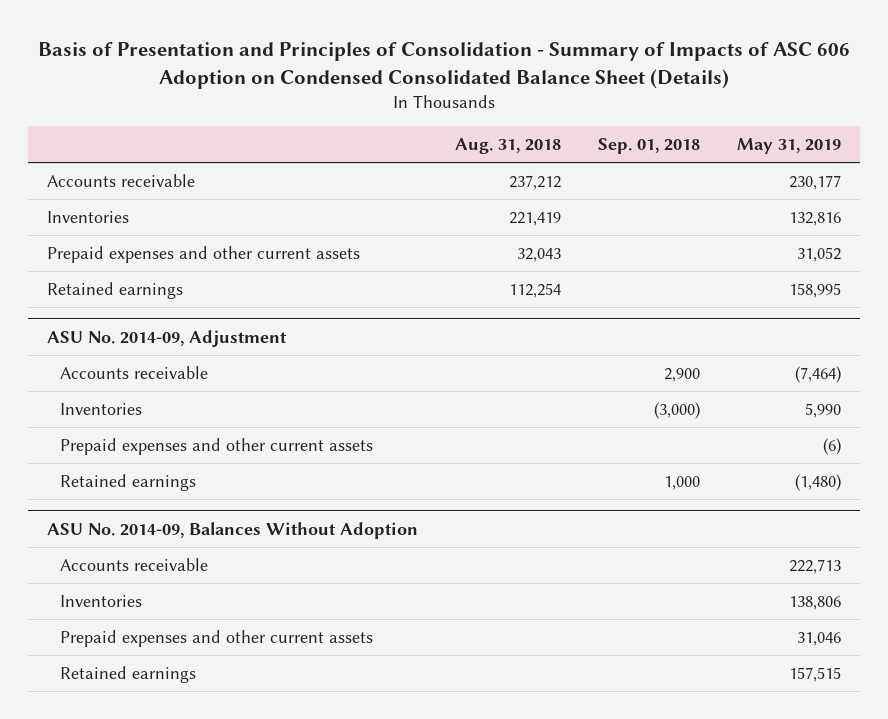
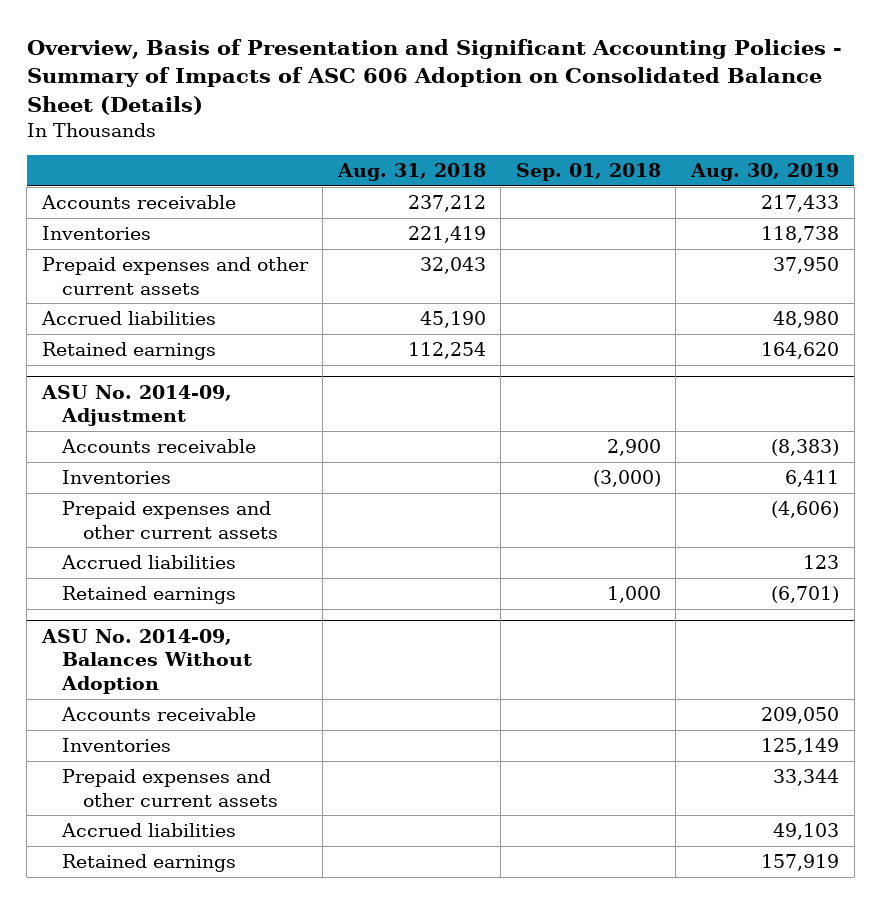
[38,42,851,89] Basis of Presentation and Principles of Consolidation - Summary of Impacts of ASC 606 Adoption on Condensed Consolidated Balance Sheet (Details) -> [26,38,842,115] Overview, Basis of Presentation and Significant Accounting Policies - Summary of Impacts of ASC 606 Adoption on Consolidated Balance Sheet (Details)
[737,137,842,154] May 31, 2019 -> none
none -> [690,163,840,182] Aug. 30, 2019
none -> [40,311,216,326] Accrued liabilities
none -> [61,555,237,570] Accrued liabilities
none -> [61,823,237,838] Accrued liabilities

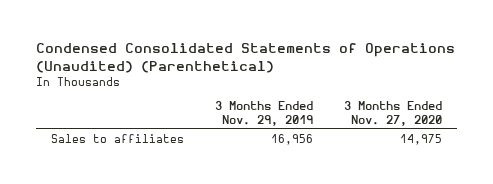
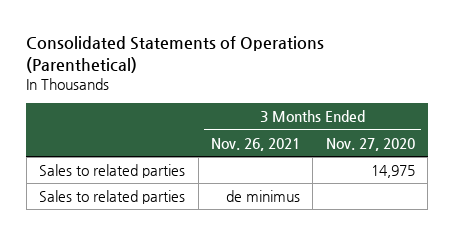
[36,43,456,73] Condensed Consolidated Statements of Operations (Unaudited) (Parenthetical) -> [26,36,325,74] Consolidated Statements of Operations (Parenthetical)
[215,101,314,126] 3 Months Ended Nov. 29, 2019 -> none
none -> [210,137,300,151] Nov. 26, 2021
[51,134,185,144] Sales to affiliates -> [39,164,186,179] Sales to related parties
none -> [39,190,186,205] Sales to related parties

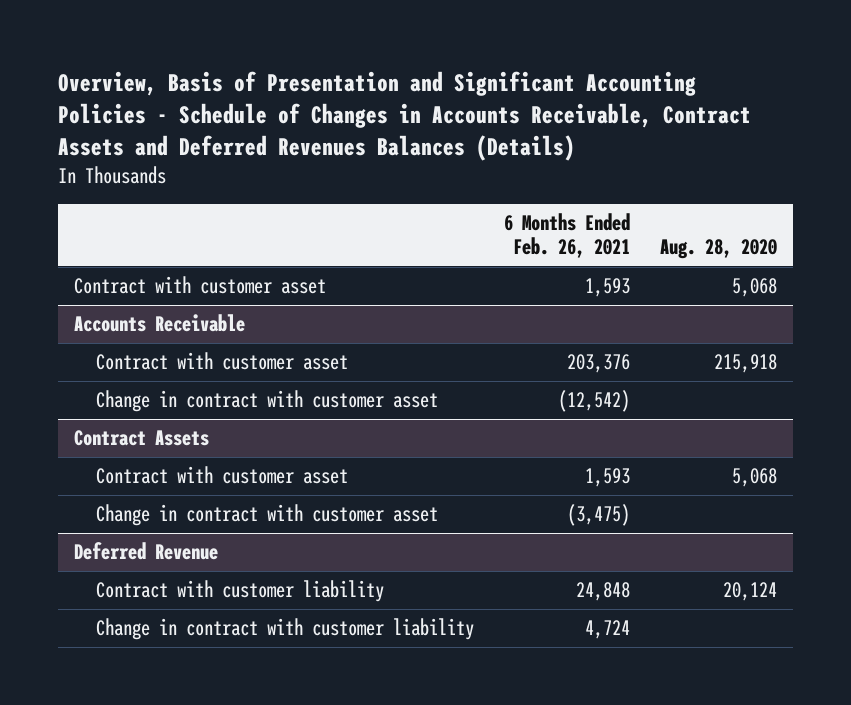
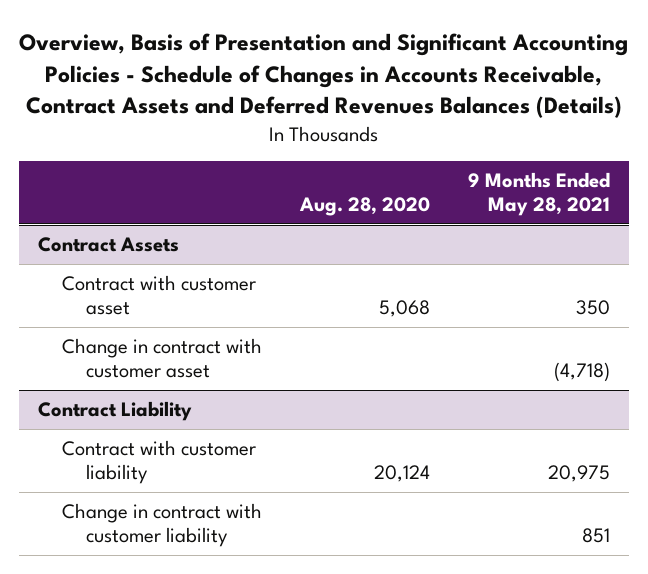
[504,213,631,259] 6 Months Ended Feb. 26, 2021 -> none
none -> [467,172,610,216] 9 Months Ended May 28, 2021
[73,276,326,295] Contract with customer asset -> none
[73,314,245,333] Accounts Receivable -> none
[95,352,348,371] Contract with customer asset -> none
[95,390,438,413] Change in contract with customer asset -> none
[73,542,218,561] Deferred Revenue -> [37,401,192,422] Contract Liability

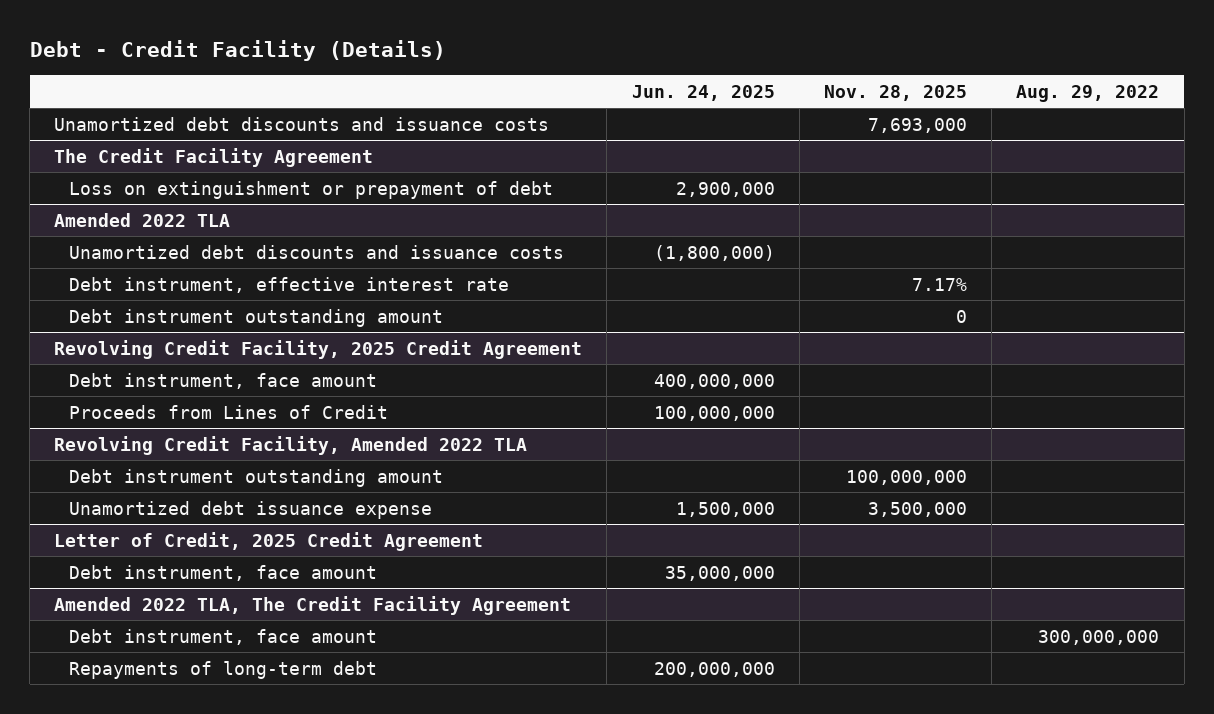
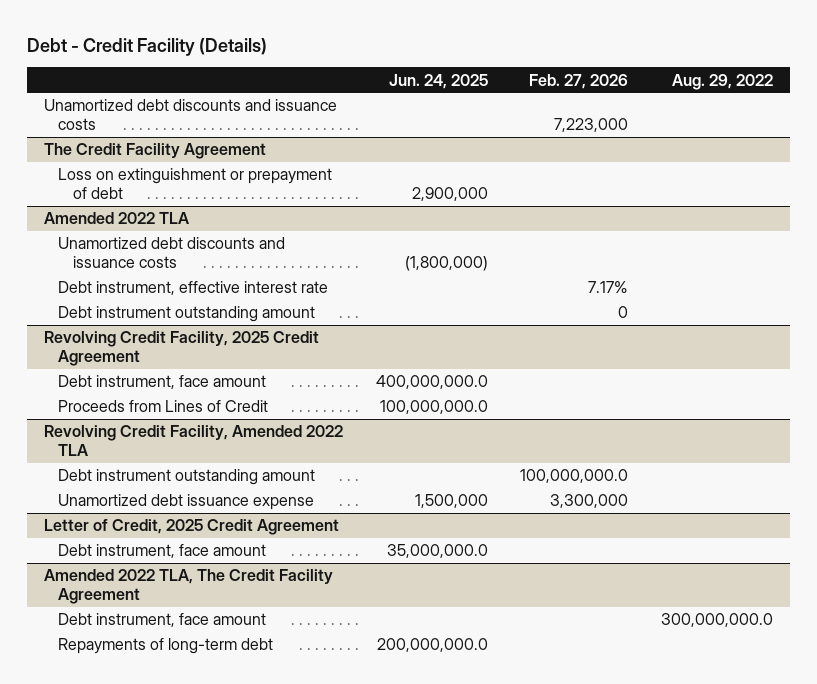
[824,84,968,101] Nov. 28, 2025 -> none
none -> [529,73,629,89] Feb. 27, 2026
[653,373,775,389] 400,000,000 -> [375,375,488,390] 400,000,000.0
[653,405,775,421] 100,000,000 -> [379,400,488,415] 100,000,000.0
[664,565,775,581] 35,000,000 -> [386,544,488,559] 35,000,000.0
[1038,629,1160,645] 300,000,000 -> [661,613,774,628] 300,000,000.0
[653,661,775,677] 200,000,000 -> [376,638,488,653] 200,000,000.0

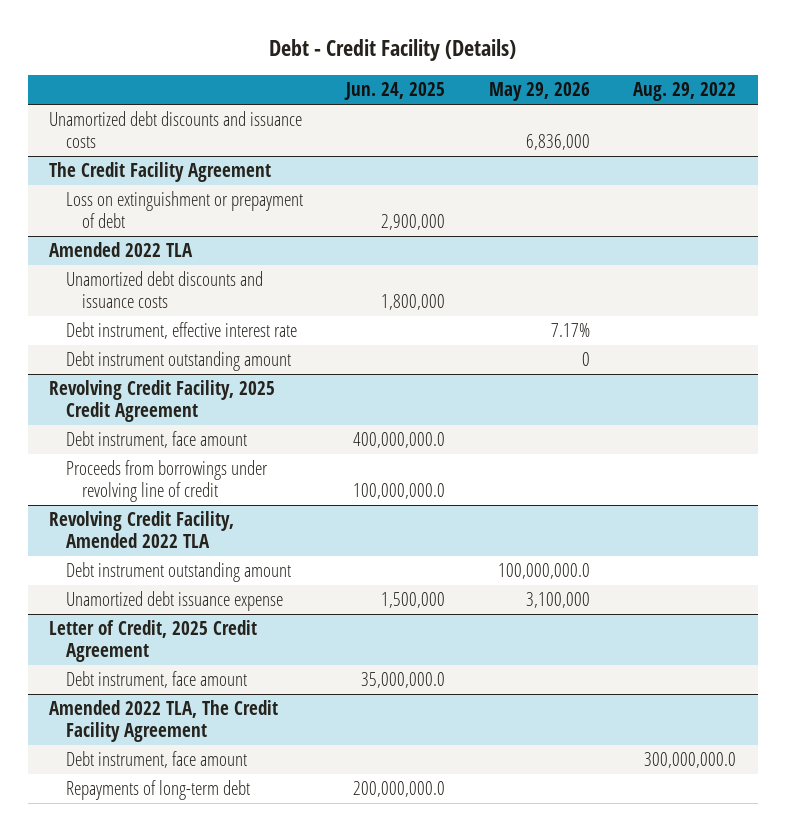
[529,73,629,89] Feb. 27, 2026 -> none
none -> [488,82,590,102] May 29, 2026
[404,256,488,272] (1,800,000) -> [381,293,446,310] 1,800,000
[58,400,269,413] Proceeds from Lines of Credit -> [65,460,268,502] Proceeds from borrowings under revolving line of credit

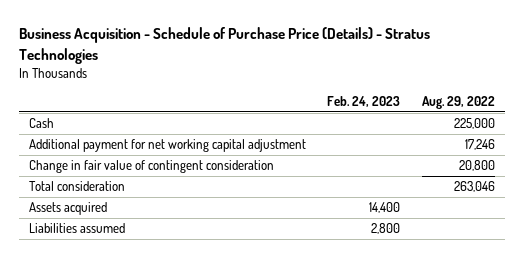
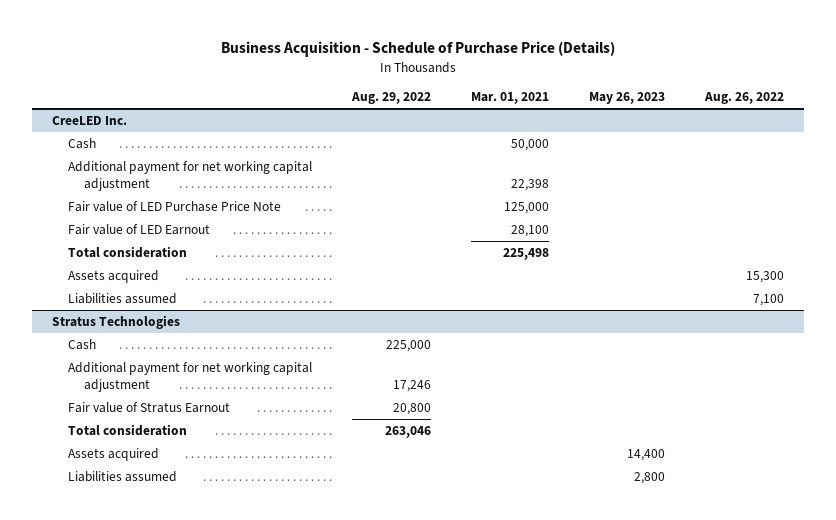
[18,27,430,64] Business Acquisition - Schedule of Purchase Price (Details) - Stratus Technologies -> [221,41,616,58] Business Acquisition - Schedule of Purchase Price (Details)
[327,96,401,108] Feb. 24, 2023 -> none
none -> [471,92,550,105] Mar. 01, 2021
none -> [588,92,665,105] May 26, 2023
none -> [703,92,784,105] Aug. 26, 2022
none -> [52,115,128,125] CreeLED Inc.
none -> [68,137,97,149] Cash
none -> [68,160,313,192] Additional payment for net working capital adjustment
none -> [68,200,282,212] Fair value of LED Purchase Price Note
none -> [68,223,211,235] Fair value of LED Earnout
none -> [68,245,188,258] Total consideration
none -> [68,269,160,283] Assets acquired
none -> [68,292,178,304] Liabilities assumed
none -> [52,314,181,329] Stratus Technologies
[29,160,275,174] Change in fair value of contingent consideration -> [68,401,231,413] Fair value of Stratus Earnout

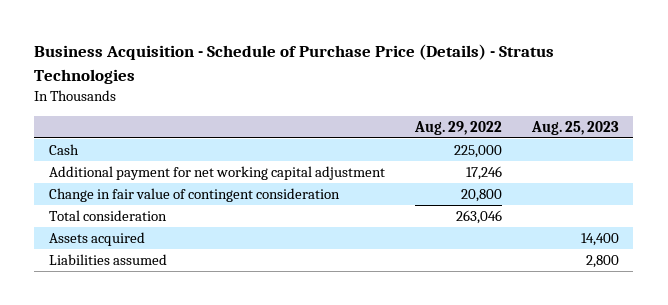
[221,41,616,58] Business Acquisition - Schedule of Purchase Price (Details) -> [34,44,555,84] Business Acquisition - Schedule of Purchase Price (Details) - Stratus Technologies
[471,92,550,105] Mar. 01, 2021 -> none
[588,92,665,105] May 26, 2023 -> none
[703,92,784,105] Aug. 26, 2022 -> none
none -> [530,120,619,135] Aug. 25, 2023
[52,115,128,125] CreeLED Inc. -> none
[68,137,97,149] Cash -> none
[68,160,313,192] Additional payment for net working capital adjustment -> none
[68,200,282,212] Fair value of LED Purchase Price Note -> none
[68,223,211,235] Fair value of LED Earnout -> none
[68,245,188,258] Total consideration -> none
[68,269,160,283] Assets acquired -> none
[68,292,178,304] Liabilities assumed -> none
[52,314,181,329] Stratus Technologies -> none
[68,401,231,413] Fair value of Stratus Earnout -> [49,188,341,203] Change in fair value of contingent consideration

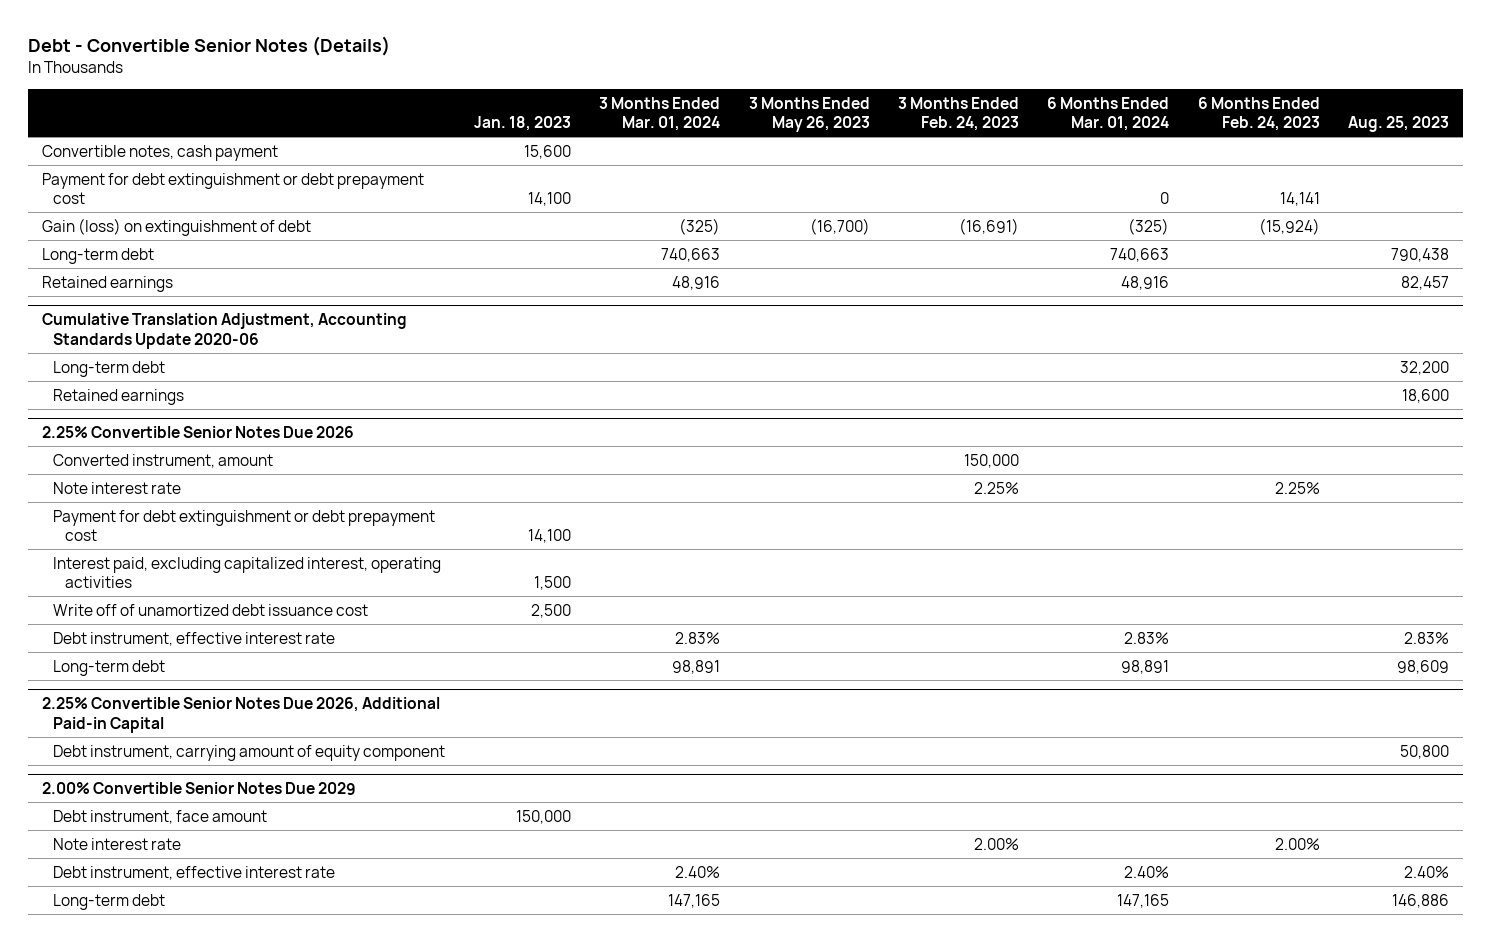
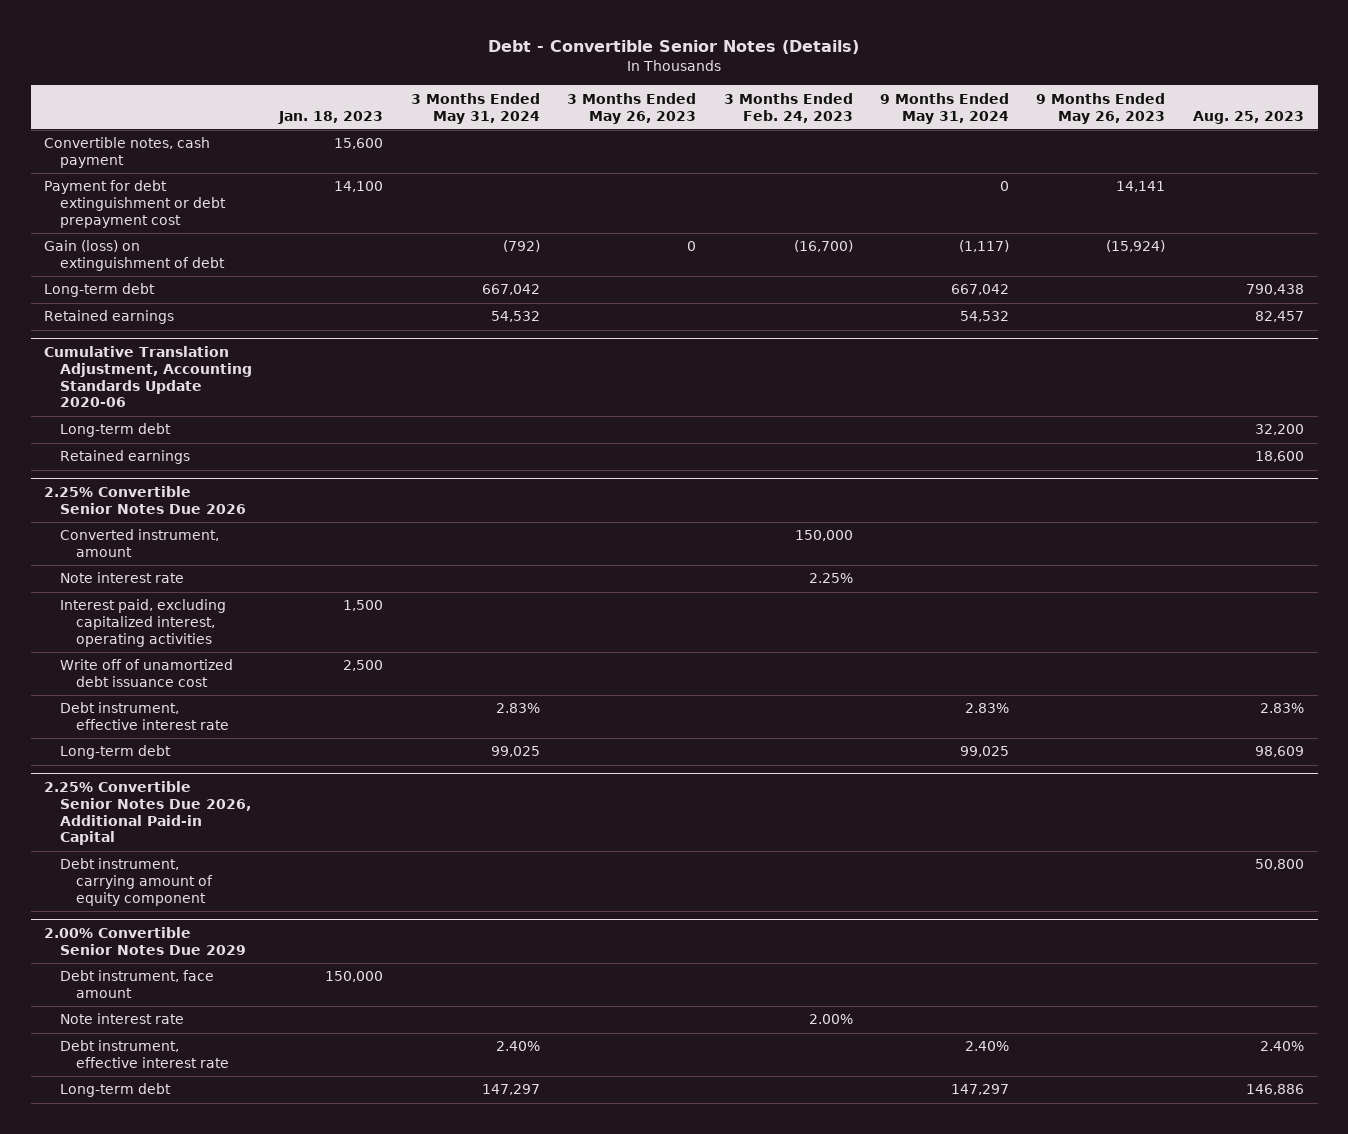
[599,96,721,132] 3 Months Ended Mar. 01, 2024 -> none
[1047,96,1170,132] 6 Months Ended Mar. 01, 2024 -> none
[1197,96,1320,132] 6 Months Ended Feb. 24, 2023 -> none
none -> [410,92,540,124] 3 Months Ended May 31, 2024
none -> [880,92,1010,124] 9 Months Ended May 31, 2024
none -> [1036,92,1166,124] 9 Months Ended May 26, 2023
[809,217,870,235] (16,700) -> [687,241,697,252] 0
[958,217,1019,235] (16,691) -> [793,240,853,253] (16,700)
[53,509,436,542] Payment for debt extinguishment or debt prepayment cost -> none

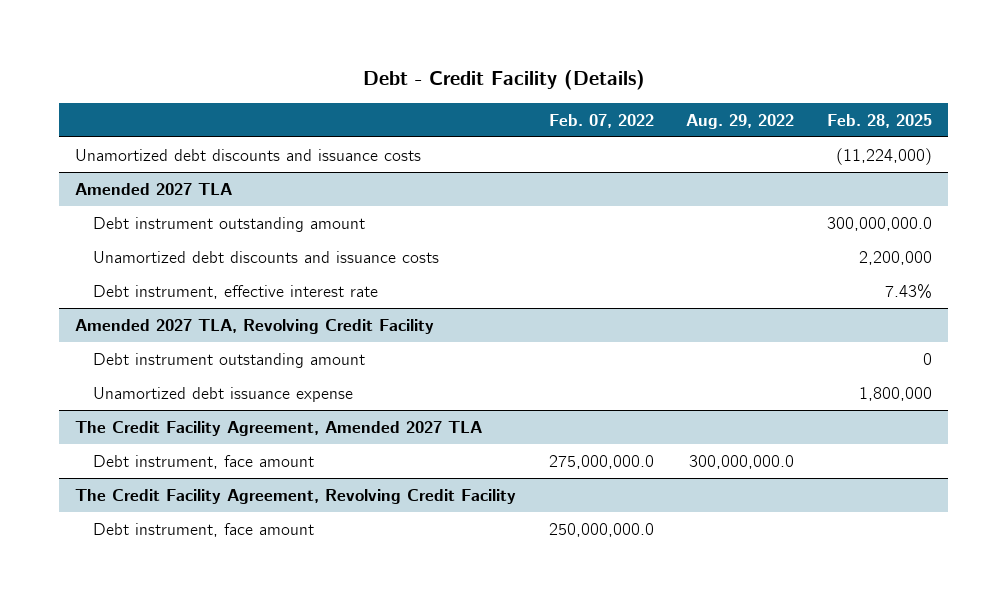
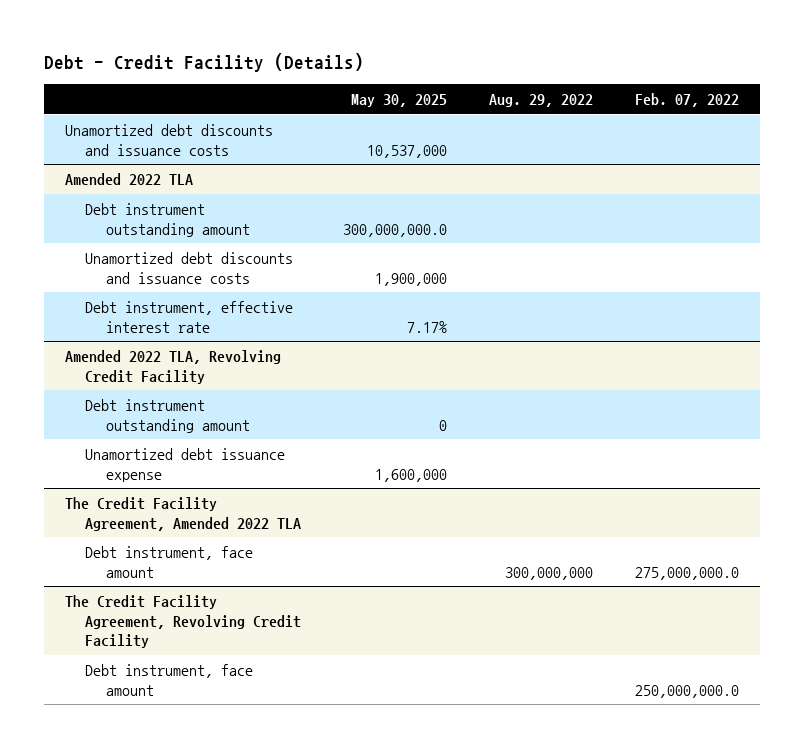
[826,113,932,128] Feb. 28, 2025 -> none
none -> [351,94,448,108] May 30, 2025
[75,182,233,195] Amended 2027 TLA -> [64,172,193,185] Amended 2022 TLA
[75,318,435,334] Amended 2027 TLA, Revolving Credit Facility -> [64,349,281,384] Amended 2022 TLA, Revolving Credit Facility
[75,420,483,436] The Credit Facility Agreement, Amended 2027 TLA -> [64,496,302,531] The Credit Facility Agreement, Amended 2022 TLA
[689,454,795,469] 300,000,000.0 -> [505,566,594,580] 300,000,000

